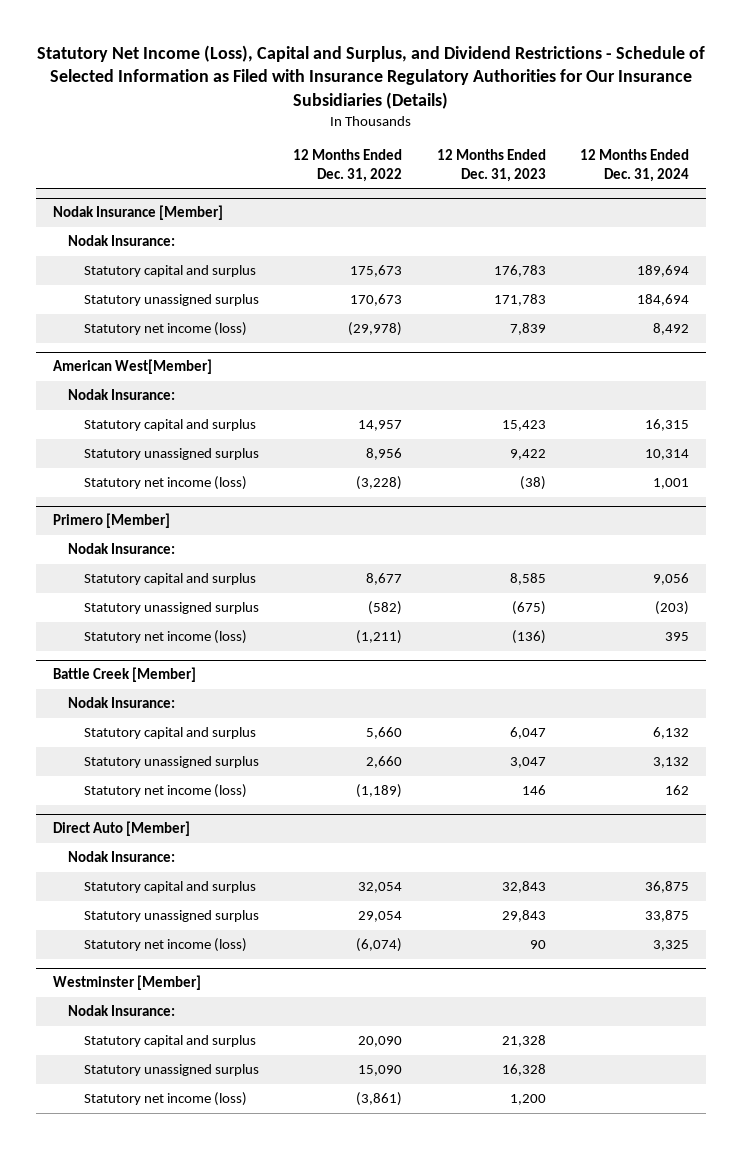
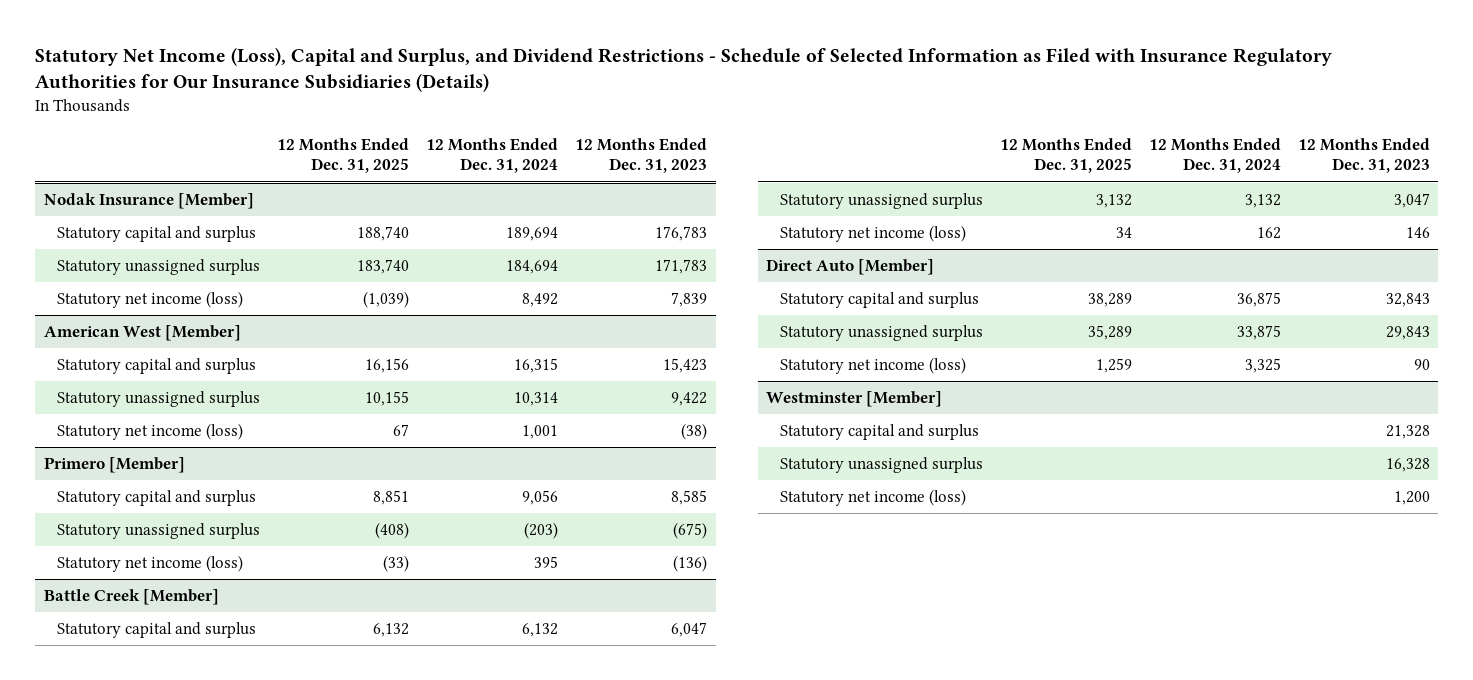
[293,149,403,182] 12 Months Ended Dec. 31, 2022 -> none
none -> [277,137,410,174] 12 Months Ended Dec. 31, 2025
[68,235,176,247] Nodak Insurance: -> none
[68,389,176,401] Nodak Insurance: -> none
[53,359,213,375] American West[Member] -> [43,325,241,342] American West [Member]
[68,543,176,555] Nodak Insurance: -> none
[68,697,176,709] Nodak Insurance: -> none
[68,851,176,863] Nodak Insurance: -> none
[68,1005,176,1017] Nodak Insurance: -> none

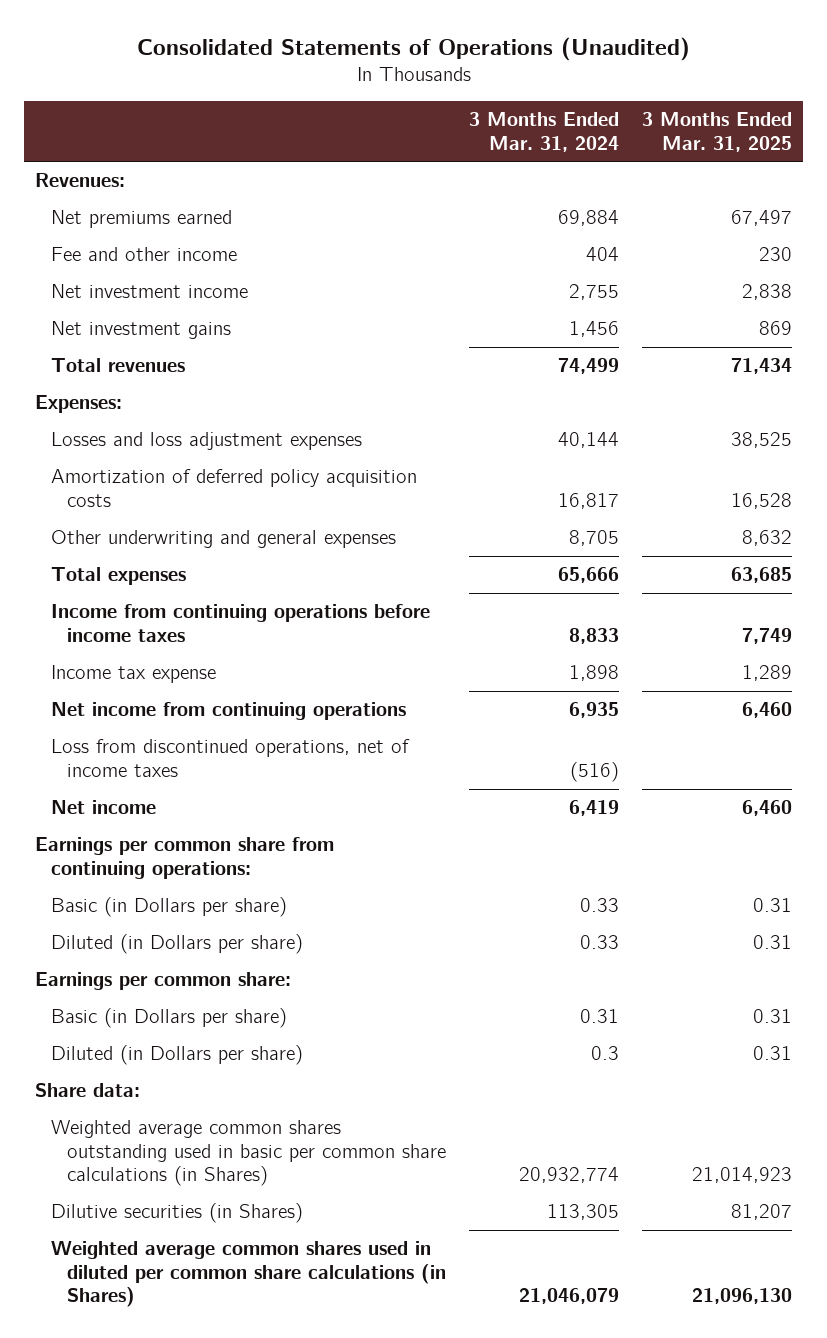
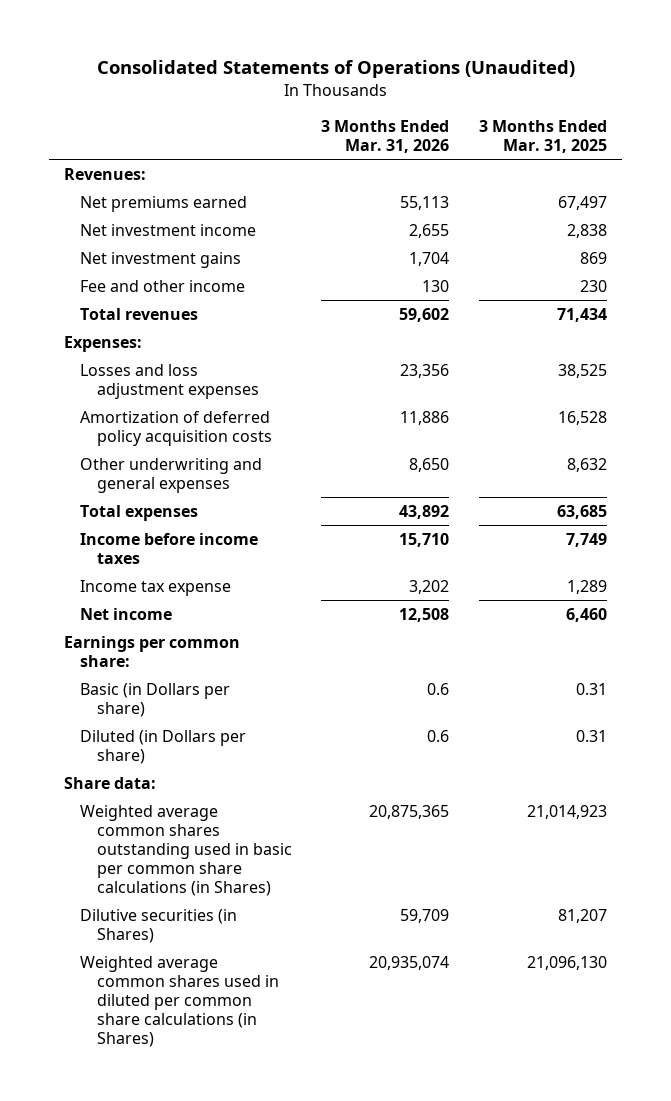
[468,112,619,152] 3 Months Ended Mar. 31, 2024 -> none
none -> [321,119,450,153] 3 Months Ended Mar. 31, 2026
[51,247,238,262] Fee and other income -> [80,279,246,292] Fee and other income
[51,604,431,642] Income from continuing operations before income taxes -> [80,532,259,564] Income before income taxes
[51,702,407,721] Net income from continuing operations -> none
[51,739,411,777] Loss from discontinued operations, net of income taxes -> none
[35,837,335,879] Earnings per common share from continuing operations: -> none
[51,897,288,918] Basic (in Dollars per share) -> none
[51,934,304,955] Diluted (in Dollars per share) -> none

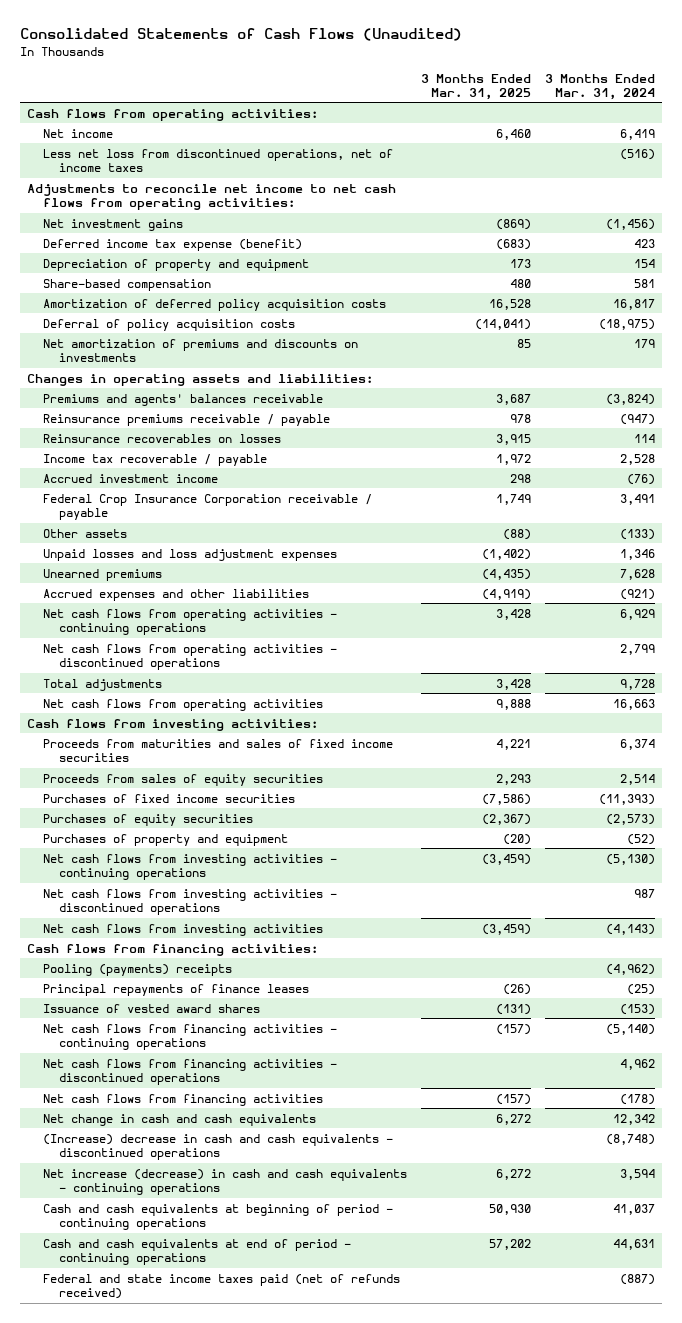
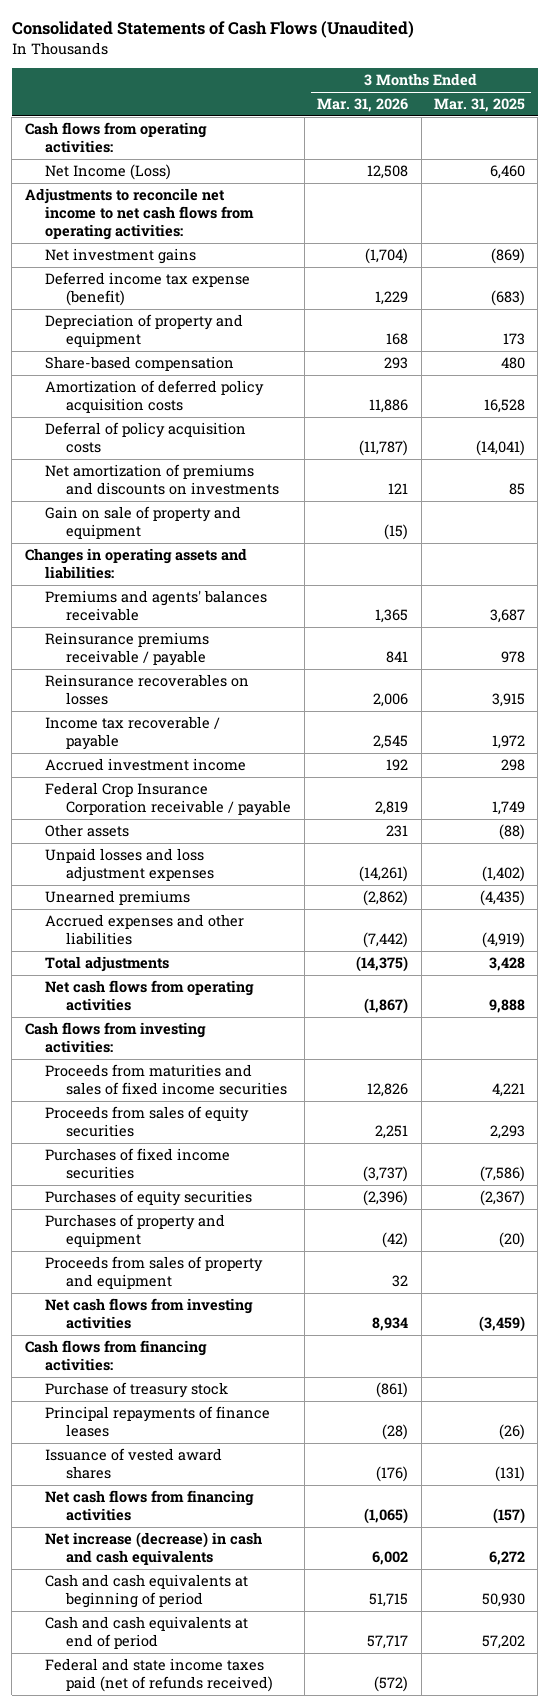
[545,73,656,100] 3 Months Ended Mar. 31, 2024 -> none
none -> [317,98,409,113] Mar. 31, 2026
[43,148,394,173] Less net loss from discontinued operations, net of income taxes -> none
[43,128,114,138] Net income -> [45,164,172,181] Net Income (Loss)
none -> [45,506,242,540] Gain on sale of property and equipment
[43,608,338,636] Net cash flows from operating activities - continuing operations -> none
[43,643,338,671] Net cash flows from operating activities - discontinued operations -> none
[43,853,338,881] Net cash flows from investing activities - continuing operations -> none
[43,888,338,916] Net cash flows from investing activities - discontinued operations -> none
none -> [45,1256,264,1290] Proceeds from sales of property and equipment
[43,963,233,976] Pooling (payments) receipts -> none
none -> [45,1382,229,1399] Purchase of treasury stock
[43,1023,338,1051] Net cash flows from financing activities - continuing operations -> none
[43,1058,338,1086] Net cash flows from financing activities - discontinued operations -> none
[43,1133,394,1161] (Increase) decrease in cash and cash equivalents - discontinued operations -> none
[43,1168,408,1196] Net increase (decrease) in cash and cash equivalents - continuing operations -> none
[43,1113,317,1126] Net change in cash and cash equivalents -> [45,1532,263,1566] Net increase (decrease) in cash and cash equivalents
[43,1203,394,1231] Cash and cash equivalents at beginning of period - continuing operations -> [45,1574,249,1609] Cash and cash equivalents at beginning of period
[43,1238,352,1266] Cash and cash equivalents at end of period - continuing operations -> [45,1616,249,1650] Cash and cash equivalents at end of period

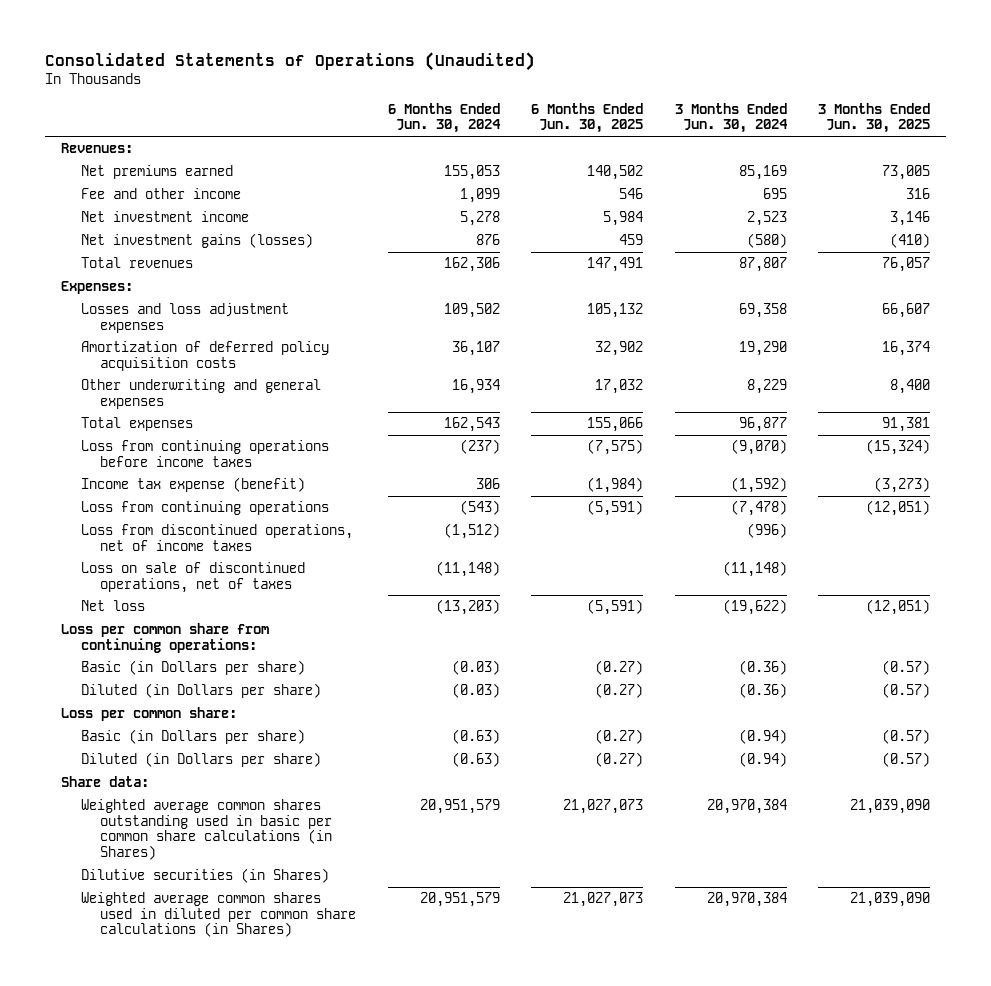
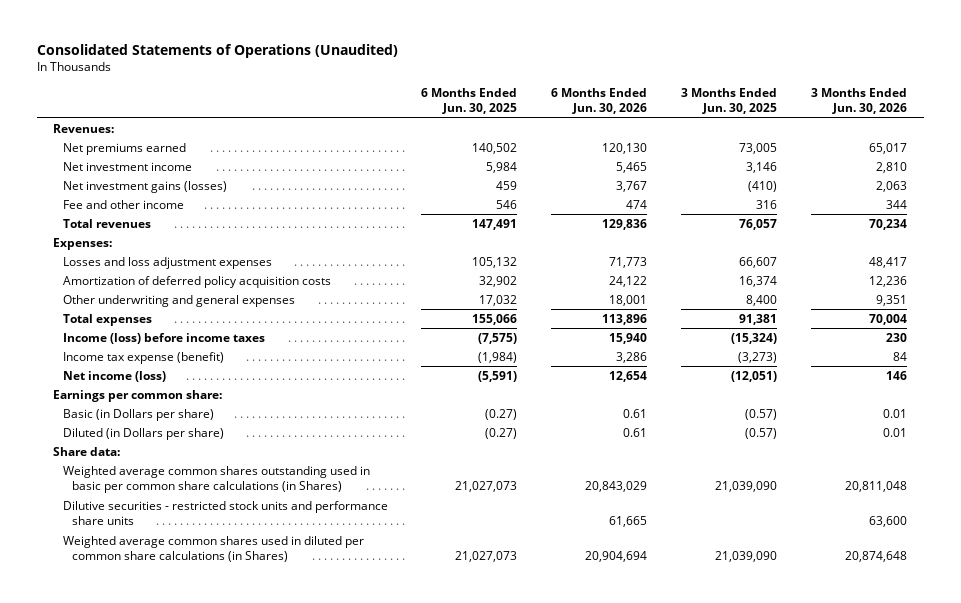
[387,102,501,134] 6 Months Ended Jun. 30, 2024 -> none
[674,102,788,134] 3 Months Ended Jun. 30, 2024 -> none
none -> [551,87,648,115] 6 Months Ended Jun. 30, 2026
none -> [811,87,908,115] 3 Months Ended Jun. 30, 2026
[80,188,241,200] Fee and other income -> [62,199,184,209] Fee and other income
[80,440,329,467] Loss from continuing operations before income taxes -> [62,332,265,344] Income (loss) before income taxes
[80,501,329,516] Loss from continuing operations -> none
[80,524,353,551] Loss from discontinued operations, net of income taxes -> none
[80,562,305,593] Loss on sale of discontinued operations, net of taxes -> none
[60,623,269,653] Loss per common share from continuing operations: -> none
[80,660,305,676] Basic (in Dollars per share) -> none
[80,683,321,699] Diluted (in Dollars per share) -> none
[80,600,145,612] Net loss -> [62,370,166,382] Net income (loss)
[60,707,237,722] Loss per common share: -> [53,389,223,402] Earnings per common share:
[80,868,329,884] Dilutive securities (in Shares) -> [62,500,388,526] Dilutive securities - restricted stock units and performance share units

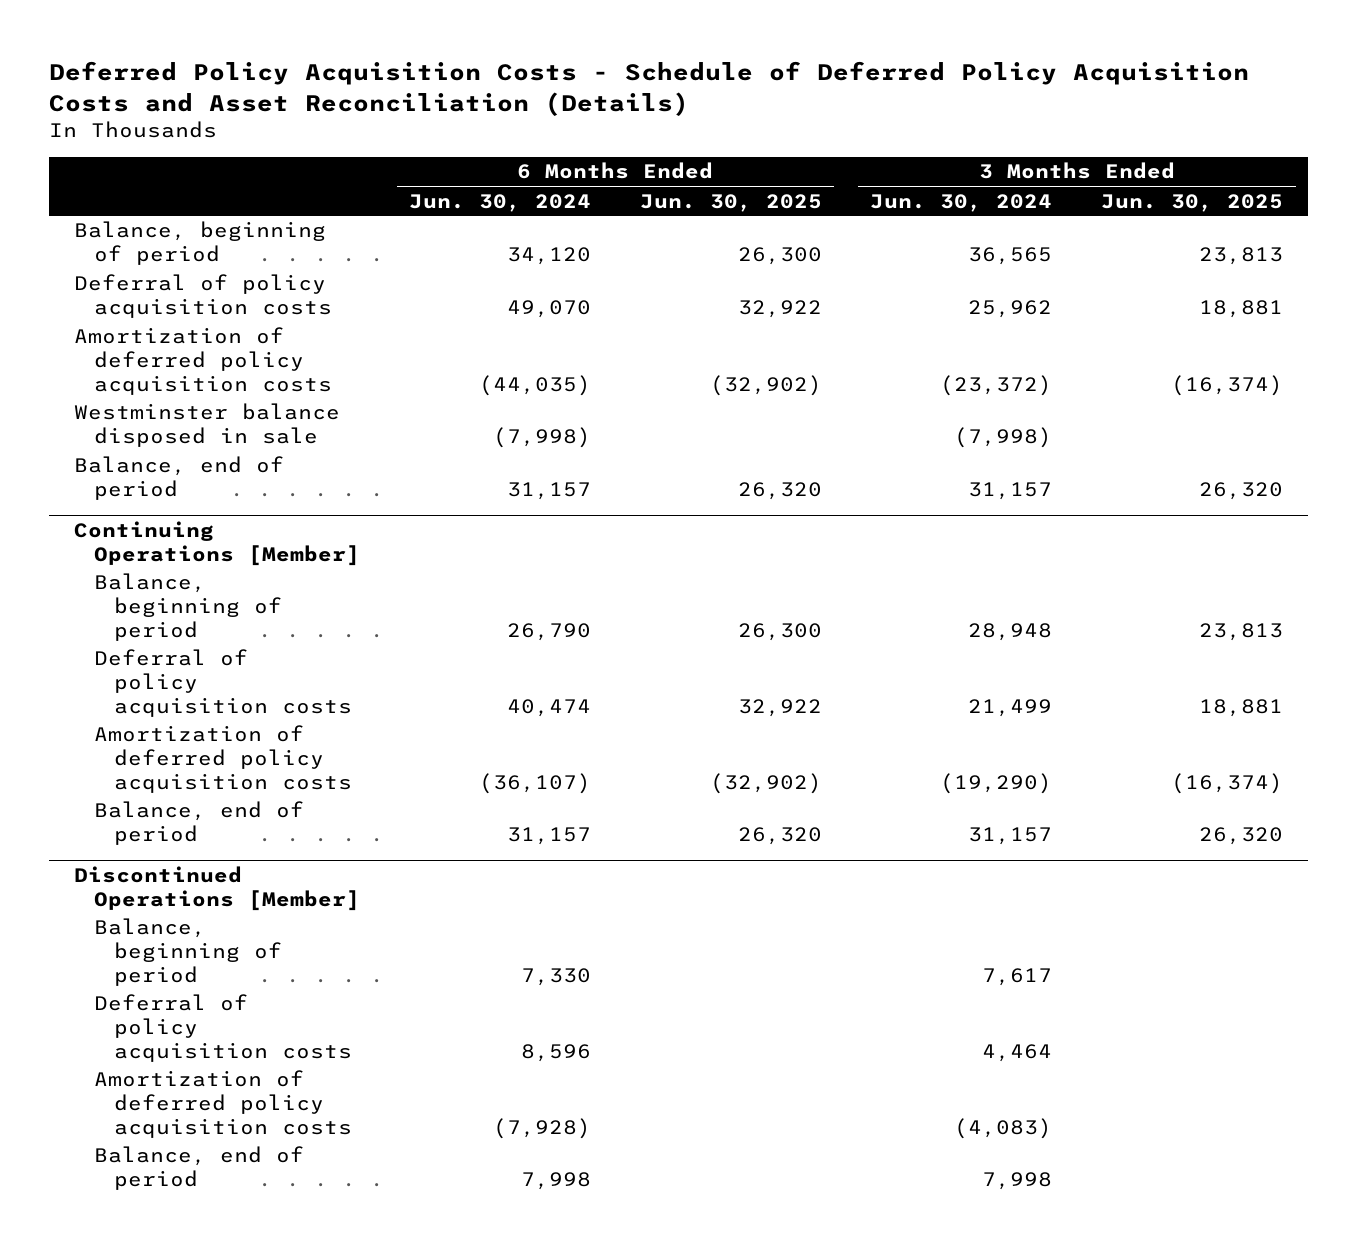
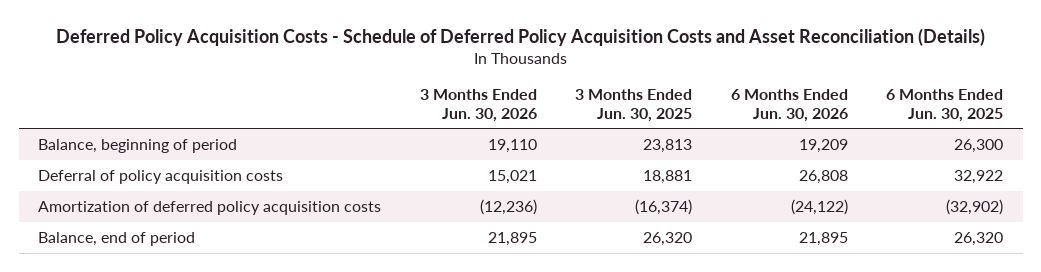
[408,193,591,212] Jun. 30, 2024 -> none
[870,193,1053,212] Jun. 30, 2024 -> none
none -> [419,88,537,122] 3 Months Ended Jun. 30, 2026
none -> [730,88,848,122] 6 Months Ended Jun. 30, 2026
[73,403,340,448] Westminster balance disposed in sale -> none
[73,521,360,566] Continuing Operations [Member] -> none
[93,573,282,641] Balance, beginning of period -> none
[93,649,352,717] Deferral of policy acquisition costs -> none
[93,725,352,793] Amortization of deferred policy acquisition costs -> none
[93,801,304,846] Balance, end of period -> none
[73,866,360,911] Discontinued Operations [Member] -> none
[93,918,282,986] Balance, beginning of period -> none
[93,994,352,1062] Deferral of policy acquisition costs -> none
[93,1070,352,1138] Amortization of deferred policy acquisition costs -> none
[93,1146,304,1191] Balance, end of period -> none

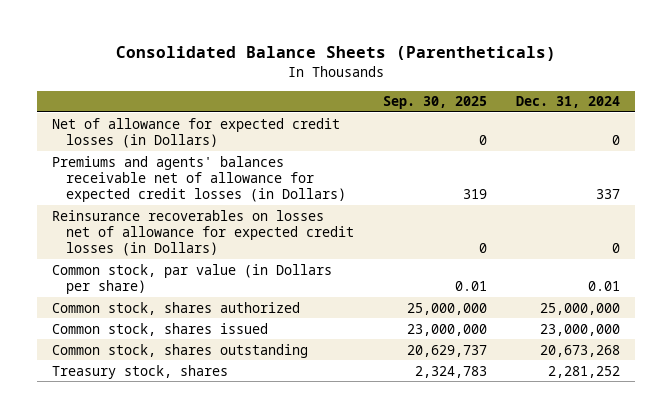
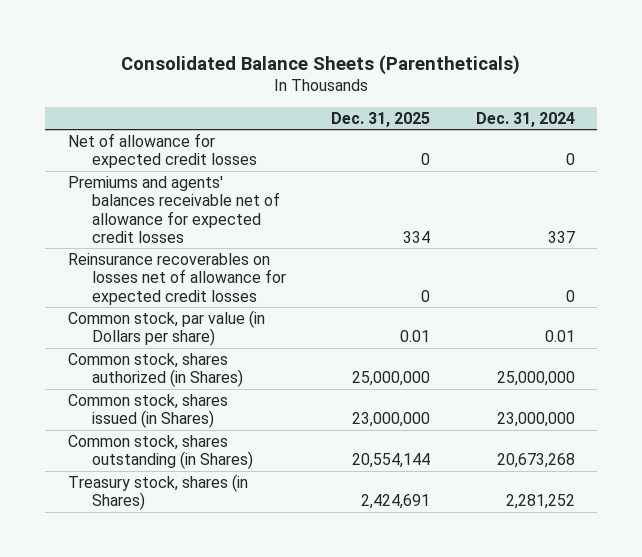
[383,96,488,110] Sep. 30, 2025 -> none
none -> [331,111,431,127] Dec. 31, 2025
[51,117,340,148] Net of allowance for expected credit losses (in Dollars) -> [67,132,257,169] Net of allowance for expected credit losses
[51,155,347,203] Premiums and agents' balances receivable net of allowance for expected credit losses (in Dollars) -> [67,175,280,243] Premiums and agents' balances receivable net of allowance for expected credit losses
[51,209,355,257] Reinsurance recoverables on losses net of allowance for expected credit losses (in Dollars) -> [67,252,286,305] Reinsurance recoverables on losses net of allowance for expected credit losses
[51,301,300,315] Common stock, shares authorized -> [67,352,243,388] Common stock, shares authorized (in Shares)
[51,322,268,336] Common stock, shares issued -> [67,393,228,429] Common stock, shares issued (in Shares)
[51,343,308,358] Common stock, shares outstanding -> [67,434,253,470] Common stock, shares outstanding (in Shares)
[51,364,228,379] Treasury stock, shares -> [67,473,248,511] Treasury stock, shares (in Shares)

